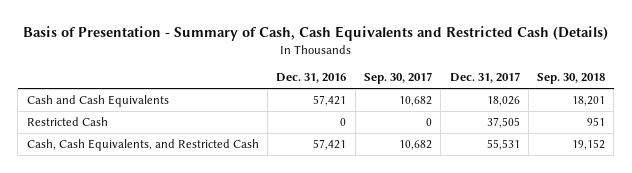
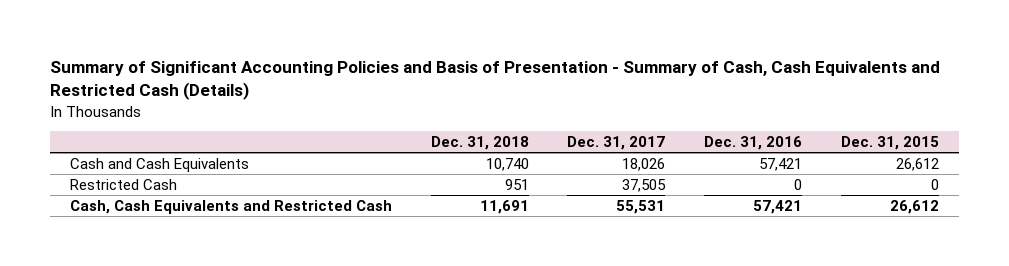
[22,26,608,42] Basis of Presentation - Summary of Cash, Cash Equivalents and Restricted Cash (Details) -> [50,61,941,101] Summary of Significant Accounting Policies and Basis of Presentation - Summary of Cash, Cash Equivalents and Restricted Cash (Details)
[363,72,432,85] Sep. 30, 2017 -> none
[537,73,606,85] Sep. 30, 2018 -> none
none -> [430,136,529,151] Dec. 31, 2018
none -> [841,136,940,151] Dec. 31, 2015
[26,138,259,151] Cash, Cash Equivalents, and Restricted Cash -> [69,199,392,214] Cash, Cash Equivalents and Restricted Cash

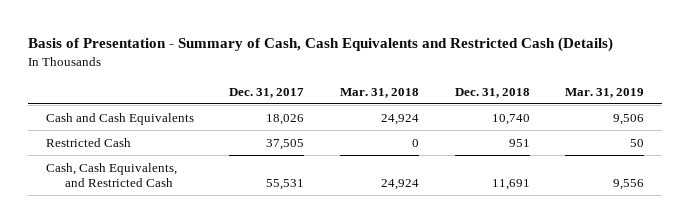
[50,61,941,101] Summary of Significant Accounting Policies and Basis of Presentation - Summary of Cash, Cash Equivalents and Restricted Cash (Details) -> [28,37,614,53] Basis of Presentation - Summary of Cash, Cash Equivalents and Restricted Cash (Details)
[704,136,803,151] Dec. 31, 2016 -> none
[841,136,940,151] Dec. 31, 2015 -> none
none -> [340,87,420,98] Mar. 31, 2018
none -> [565,87,645,98] Mar. 31, 2019
[69,199,392,214] Cash, Cash Equivalents and Restricted Cash -> [45,162,177,187] Cash, Cash Equivalents, and Restricted Cash

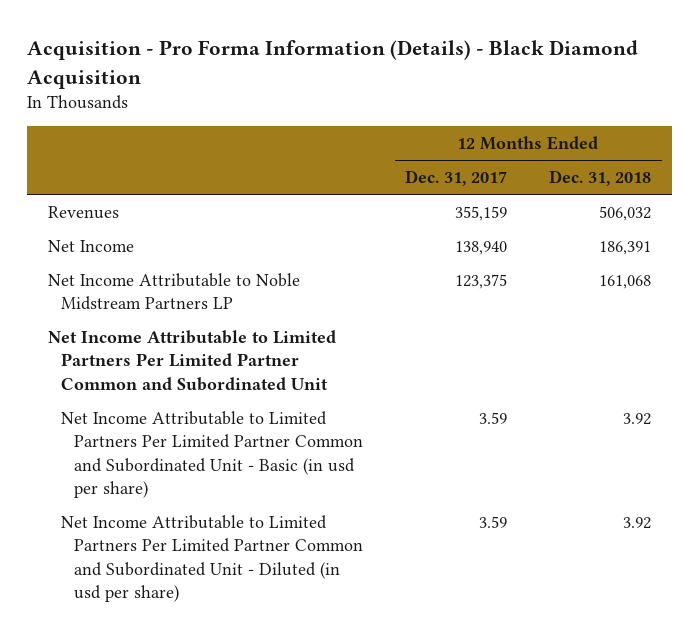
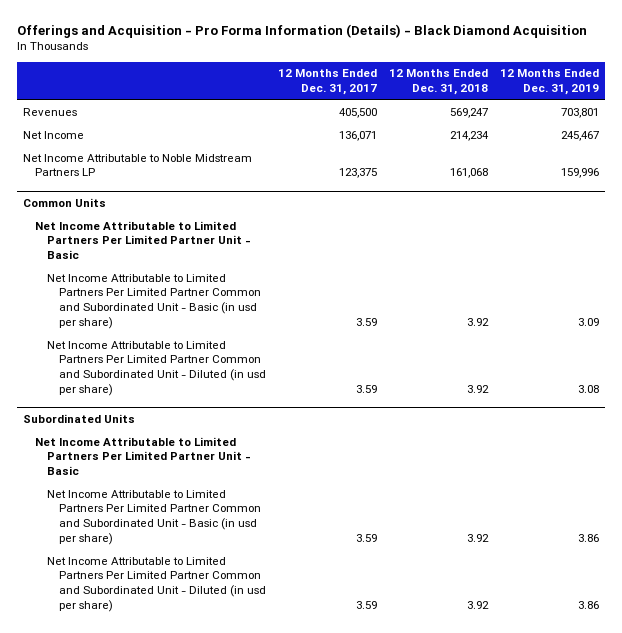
[27,40,639,89] Acquisition - Pro Forma Information (Details) - Black Diamond Acquisition -> [17,23,588,38] Offerings and Acquisition - Pro Forma Information (Details) - Black Diamond Acquisition
none -> [499,69,599,95] 12 Months Ended Dec. 31, 2019
[455,205,508,221] 355,159 -> [339,107,378,118] 405,500
[599,205,652,221] 506,032 -> [450,107,489,118] 569,247
[455,240,508,255] 138,940 -> [339,130,378,141] 136,071
[599,240,652,255] 186,391 -> [450,130,490,141] 214,234
none -> [23,197,107,207] Common Units
[48,329,337,391] Net Income Attributable to Limited Partners Per Limited Partner Common and Subordinated Unit -> [35,220,252,259] Net Income Attributable to Limited Partners Per Limited Partner Unit - Basic
none -> [23,413,136,423] Subordinated Units
none -> [35,436,252,475] Net Income Attributable to Limited Partners Per Limited Partner Unit - Basic
none -> [47,489,262,545] Net Income Attributable to Limited Partners Per Limited Partner Common and Subordinated Unit - Basic (in usd per share)
none -> [47,556,267,612] Net Income Attributable to Limited Partners Per Limited Partner Common and Subordinated Unit - Diluted (in usd per share)

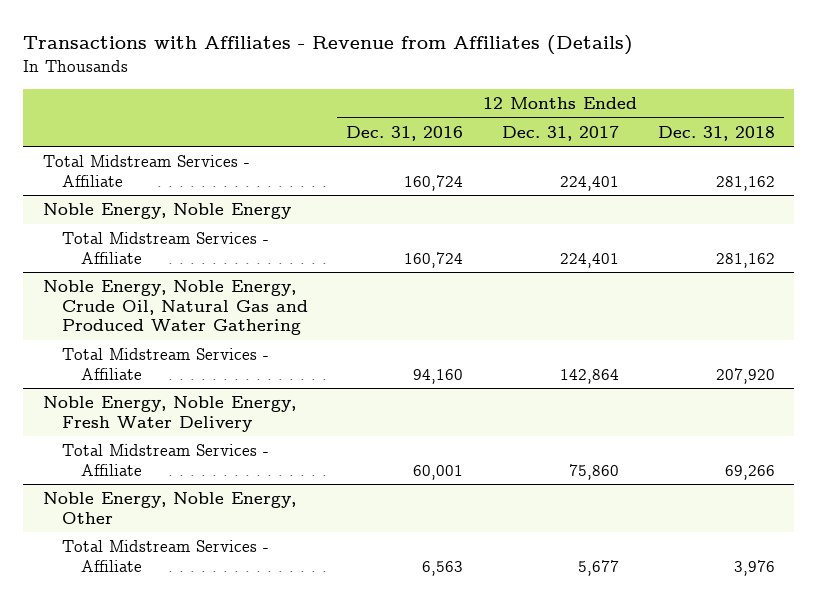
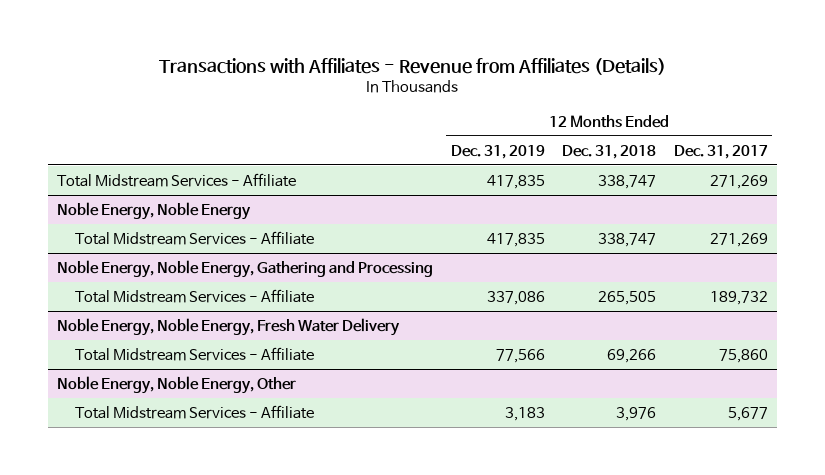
[346,125,464,141] Dec. 31, 2016 -> none
none -> [450,144,545,159] Dec. 31, 2019
[559,175,619,191] 224,401 -> [709,174,768,189] 271,269
[715,175,775,191] 281,162 -> [598,174,657,189] 338,747
[42,280,308,336] Noble Energy, Noble Energy, Crude Oil, Natural Gas and Produced Water Gathering -> none
[559,252,619,268] 224,401 -> [709,232,768,247] 271,269
[715,252,775,268] 281,162 -> [598,232,657,247] 338,747
none -> [57,259,434,278] Noble Energy, Noble Energy, Gathering and Processing
[559,368,619,384] 142,864 -> [709,290,768,305] 189,732
[715,367,775,384] 207,920 -> [598,290,657,305] 265,505

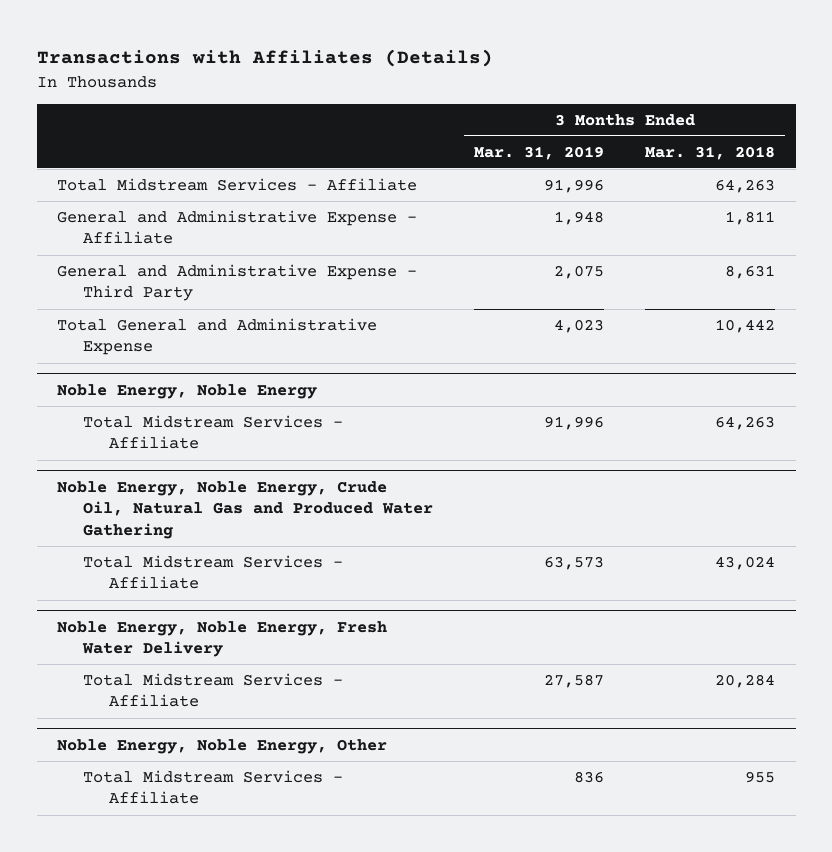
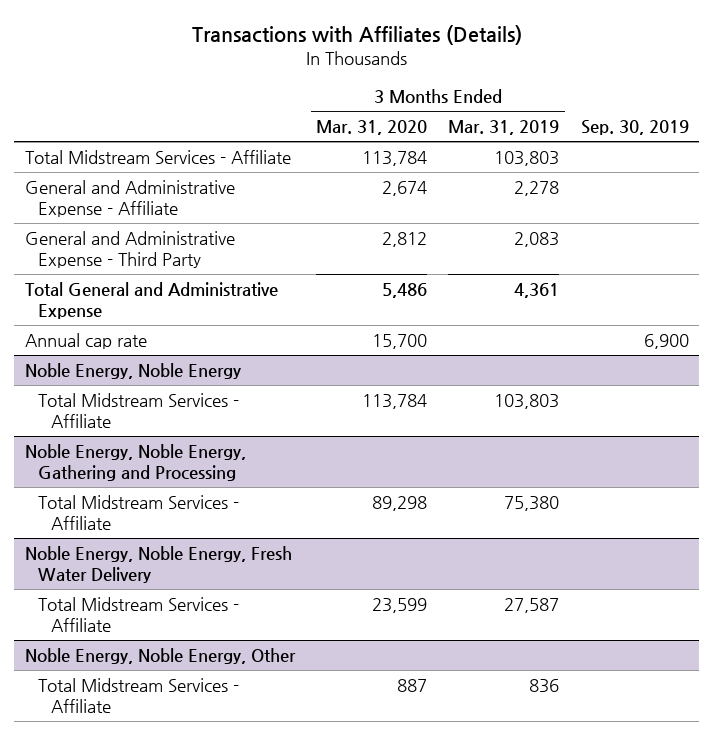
[645,145,776,160] Mar. 31, 2018 -> none
none -> [316,120,428,136] Mar. 31, 2020
none -> [580,120,689,136] Sep. 30, 2019
[544,179,605,194] 91,996 -> [494,151,560,167] 103,803
[554,211,605,226] 1,948 -> [514,181,560,197] 2,278
[554,265,605,280] 2,075 -> [514,232,560,248] 2,083
[554,319,605,334] 4,023 -> [514,283,560,299] 4,361
none -> [25,333,148,350] Annual cap rate
[57,480,434,539] Noble Energy, Noble Energy, Crude Oil, Natural Gas and Produced Water Gathering -> none
[544,416,605,431] 91,996 -> [494,394,560,410] 103,803
none -> [25,444,247,482] Noble Energy, Noble Energy, Gathering and Processing
[544,556,605,571] 63,573 -> [504,496,560,512] 75,380

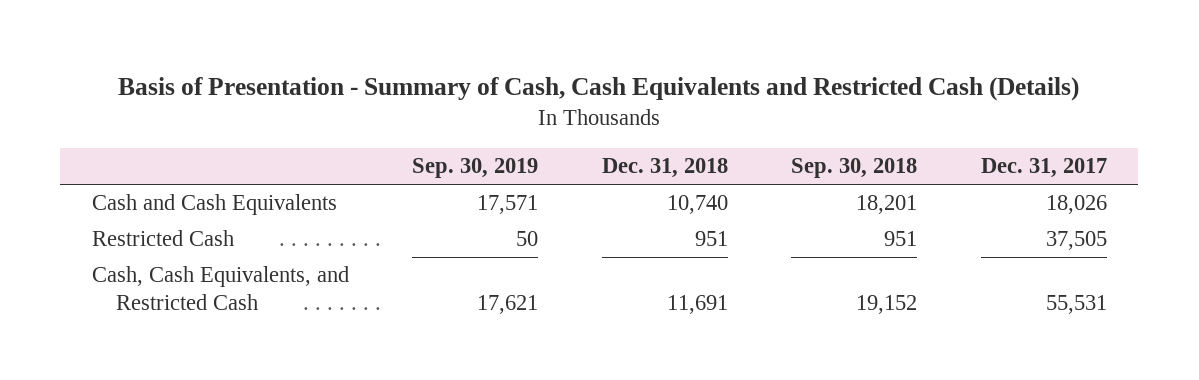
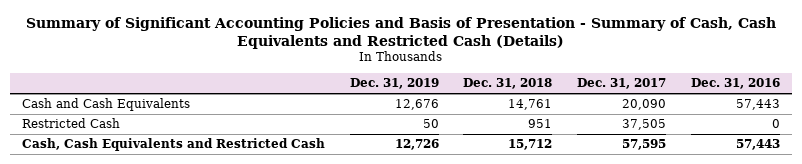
[118,77,1080,102] Basis of Presentation - Summary of Cash, Cash Equivalents and Restricted Cash (Details) -> [25,16,776,49] Summary of Significant Accounting Policies and Basis of Presentation - Summary of Cash, Cash Equivalents and Restricted Cash (Details)
[412,158,539,179] Sep. 30, 2019 -> none
[791,158,918,179] Sep. 30, 2018 -> none
none -> [349,78,439,90] Dec. 31, 2019
none -> [690,78,780,90] Dec. 31, 2016
[666,195,728,215] 10,740 -> [508,99,553,111] 14,761
[1045,195,1107,215] 18,026 -> [622,99,667,111] 20,090
[92,266,350,310] Cash, Cash Equivalents, and Restricted Cash -> [22,138,326,152] Cash, Cash Equivalents and Restricted Cash
[666,294,728,314] 11,691 -> [508,139,553,151] 15,712
[1045,294,1107,314] 55,531 -> [622,139,667,151] 57,595

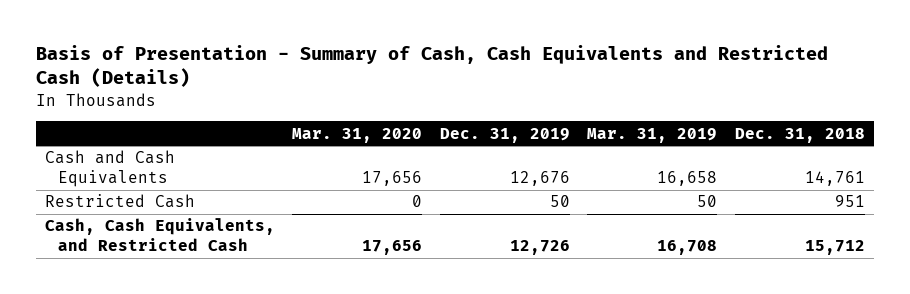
[25,16,776,49] Summary of Significant Accounting Policies and Basis of Presentation - Summary of Cash, Cash Equivalents and Restricted Cash (Details) -> [35,45,828,88] Basis of Presentation - Summary of Cash, Cash Equivalents and Restricted Cash (Details)
[577,78,667,90] Dec. 31, 2017 -> none
[690,78,780,90] Dec. 31, 2016 -> none
none -> [292,127,423,143] Mar. 31, 2020
none -> [587,127,718,143] Mar. 31, 2019
[22,138,326,152] Cash, Cash Equivalents and Restricted Cash -> [44,218,275,252] Cash, Cash Equivalents, and Restricted Cash

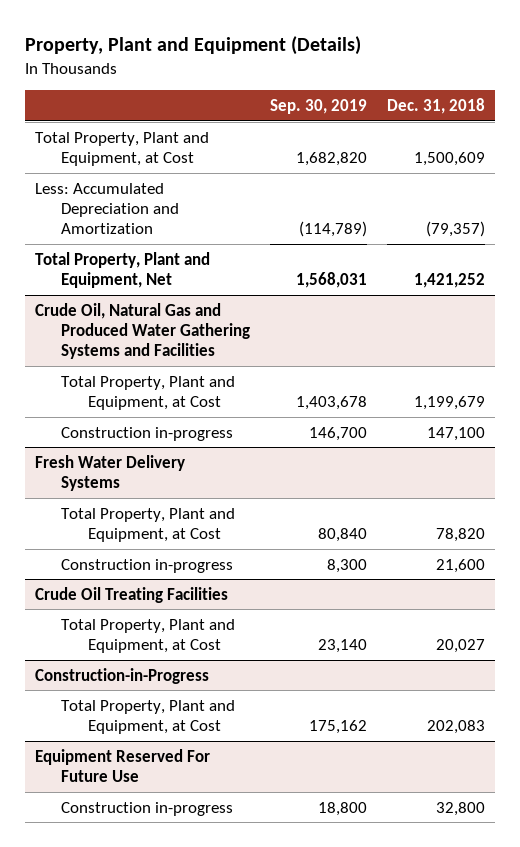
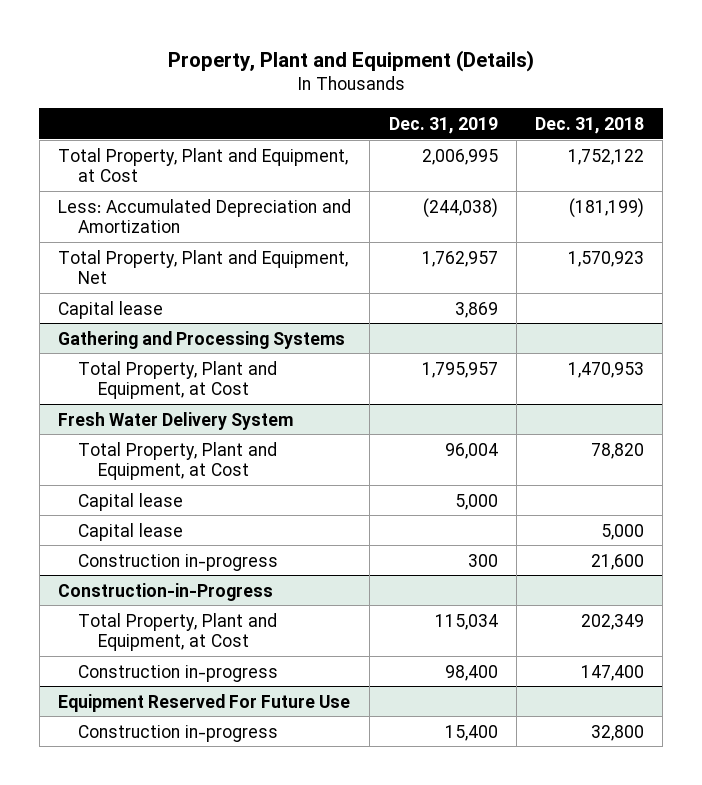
[270,99,368,115] Sep. 30, 2019 -> none
none -> [388,116,498,134] Dec. 31, 2019
[61,426,234,441] Construction in-progress -> none
[414,151,486,166] 1,500,609 -> [568,148,645,165] 1,752,122
[426,221,486,238] (79,357) -> [569,197,645,218] (181,199)
[414,272,486,288] 1,421,252 -> [568,250,645,267] 1,570,923
none -> [57,300,163,319] Capital lease
[35,302,251,360] Crude Oil, Natural Gas and Produced Water Gathering Systems and Facilities -> [57,330,345,349] Gathering and Processing Systems
[414,395,486,410] 1,199,679 -> [568,361,645,378] 1,470,953
[35,454,186,491] Fresh Water Delivery Systems -> [57,411,293,430] Fresh Water Delivery System
none -> [77,492,183,511] Capital lease
none -> [77,522,183,541] Capital lease
[35,586,229,603] Crude Oil Treating Facilities -> none
[61,618,236,653] Total Property, Plant and Equipment, at Cost -> none
[427,719,486,734] 202,083 -> [581,613,645,630] 202,349
none -> [77,664,278,682] Construction in-progress

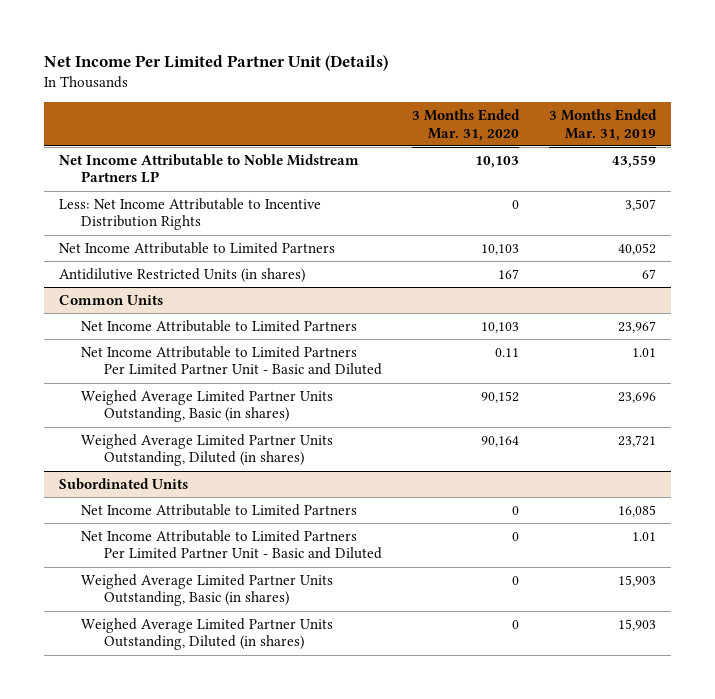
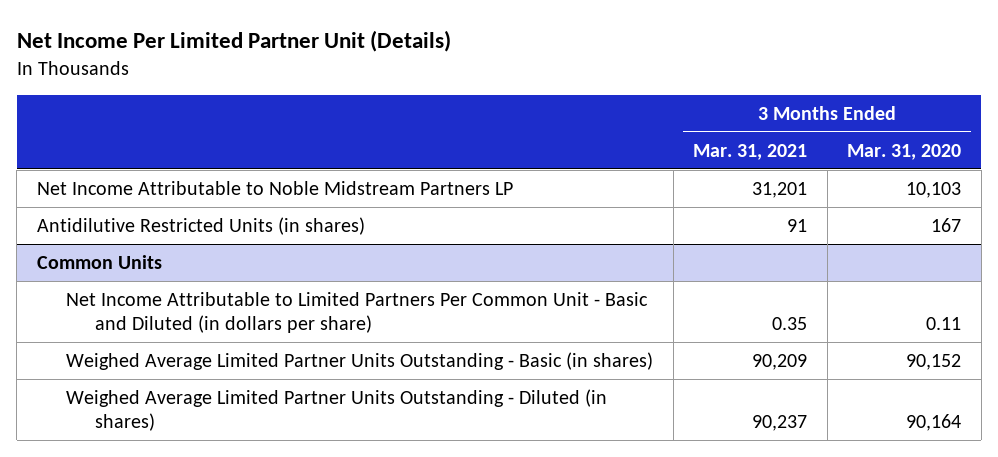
[548,108,657,141] 3 Months Ended Mar. 31, 2019 -> none
none -> [693,143,808,160] Mar. 31, 2021
[59,197,322,231] Less: Net Income Attributable to Incentive Distribution Rights -> none
[59,241,336,254] Net Income Attributable to Limited Partners -> none
[81,319,358,332] Net Income Attributable to Limited Partners -> none
[59,477,189,490] Subordinated Units -> none
[81,503,358,516] Net Income Attributable to Limited Partners -> none
[81,529,382,560] Net Income Attributable to Limited Partners Per Limited Partner Unit - Basic and Diluted -> none
[81,573,334,607] Weighed Average Limited Partner Units Outstanding, Basic (in shares) -> none
[81,617,334,651] Weighed Average Limited Partner Units Outstanding, Diluted (in shares) -> none
[81,345,382,376] Net Income Attributable to Limited Partners Per Limited Partner Unit - Basic and Diluted -> [66,291,649,333] Net Income Attributable to Limited Partners Per Common Unit - Basic and Diluted (in dollars per share)
[81,389,334,423] Weighed Average Limited Partner Units Outstanding, Basic (in shares) -> [66,351,654,370] Weighed Average Limited Partner Units Outstanding - Basic (in shares)
[81,433,334,467] Weighed Average Limited Partner Units Outstanding, Diluted (in shares) -> [66,388,608,431] Weighed Average Limited Partner Units Outstanding - Diluted (in shares)

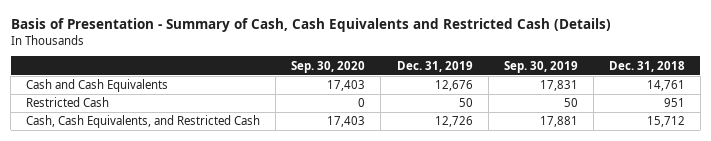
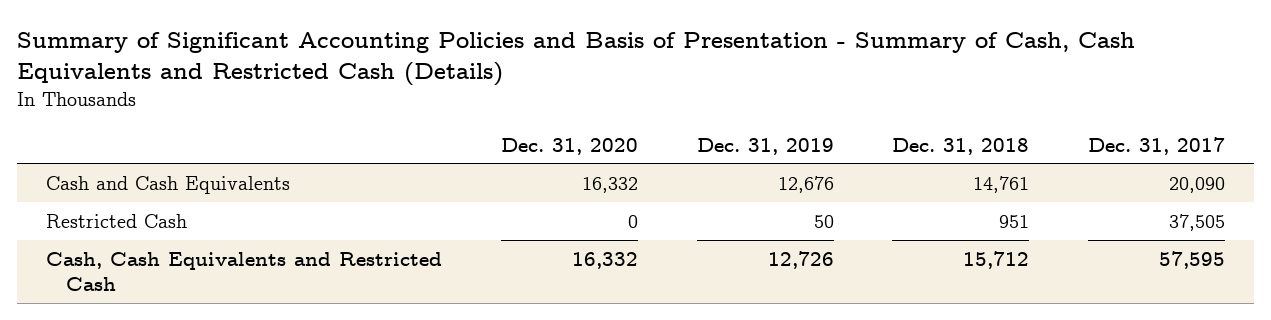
[10,17,611,32] Basis of Presentation - Summary of Cash, Cash Equivalents and Restricted Cash (Details) -> [16,31,1135,86] Summary of Significant Accounting Policies and Basis of Presentation - Summary of Cash, Cash Equivalents and Restricted Cash (Details)
[291,60,366,73] Sep. 30, 2020 -> none
[503,60,578,73] Sep. 30, 2019 -> none
none -> [500,137,638,155] Dec. 31, 2020
none -> [1088,136,1226,155] Dec. 31, 2017
[26,115,261,129] Cash, Cash Equivalents, and Restricted Cash -> [46,251,443,291] Cash, Cash Equivalents and Restricted Cash

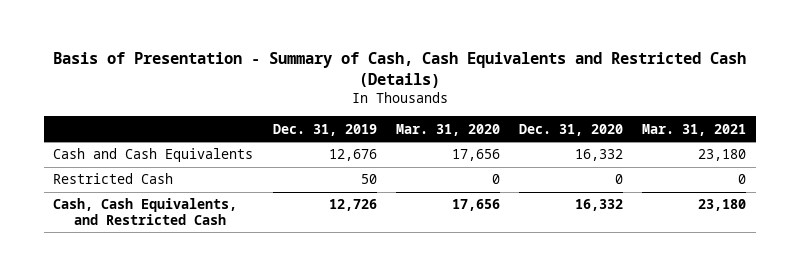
[16,31,1135,86] Summary of Significant Accounting Policies and Basis of Presentation - Summary of Cash, Cash Equivalents and Restricted Cash (Details) -> [52,52,746,89] Basis of Presentation - Summary of Cash, Cash Equivalents and Restricted Cash (Details)
[892,137,1030,155] Dec. 31, 2018 -> none
[1088,136,1226,155] Dec. 31, 2017 -> none
none -> [395,123,500,136] Mar. 31, 2020
none -> [642,123,747,136] Mar. 31, 2021
[46,251,443,291] Cash, Cash Equivalents and Restricted Cash -> [53,198,238,225] Cash, Cash Equivalents, and Restricted Cash

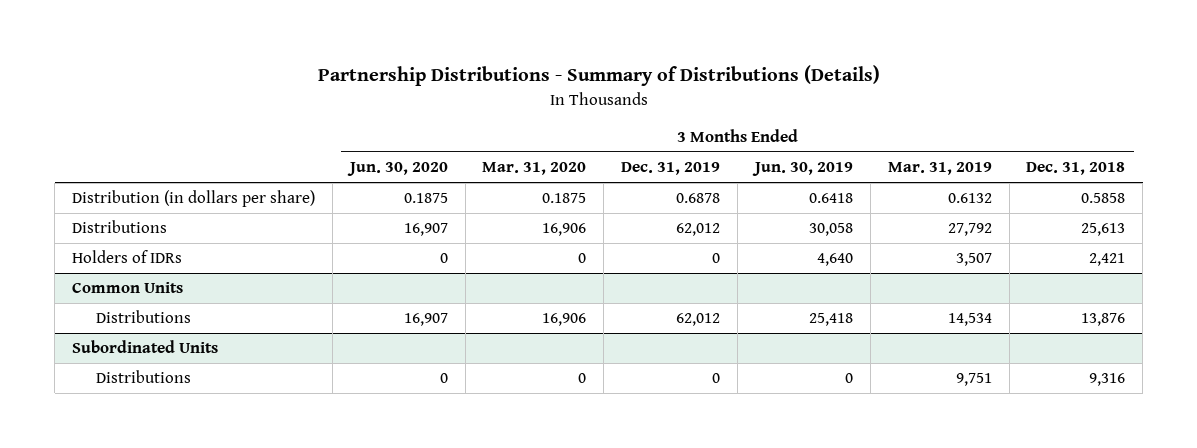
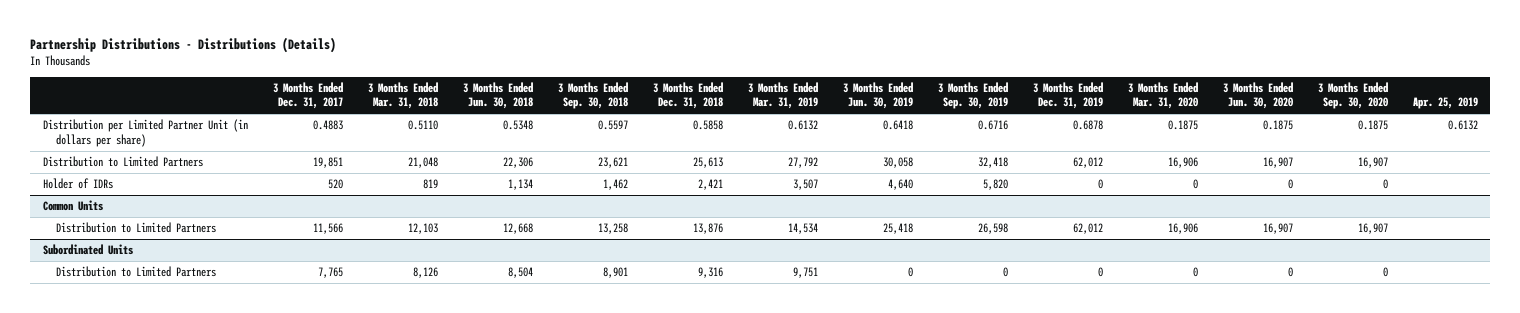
[317,65,880,87] Partnership Distributions - Summary of Distributions (Details) -> [30,36,337,53] Partnership Distributions - Distributions (Details)
none -> [272,81,343,110] 3 Months Ended Dec. 31, 2017
none -> [367,81,438,110] 3 Months Ended Mar. 31, 2018
none -> [462,81,533,110] 3 Months Ended Jun. 30, 2018
none -> [557,81,628,110] 3 Months Ended Sep. 30, 2018
none -> [937,81,1008,110] 3 Months Ended Sep. 30, 2019
none -> [1317,81,1388,110] 3 Months Ended Sep. 30, 2020
none -> [1412,97,1478,110] Apr. 25, 2019
[71,190,315,208] Distribution (in dollars per share) -> [42,119,248,147] Distribution per Limited Partner Unit (in dollars per share)
[71,220,167,234] Distributions -> [42,156,203,168] Distribution to Limited Partners
[71,250,182,264] Holders of IDRs -> [42,178,113,190] Holder of IDRs
[95,310,191,324] Distributions -> [56,222,217,234] Distribution to Limited Partners
[95,370,191,384] Distributions -> [56,266,217,278] Distribution to Limited Partners

